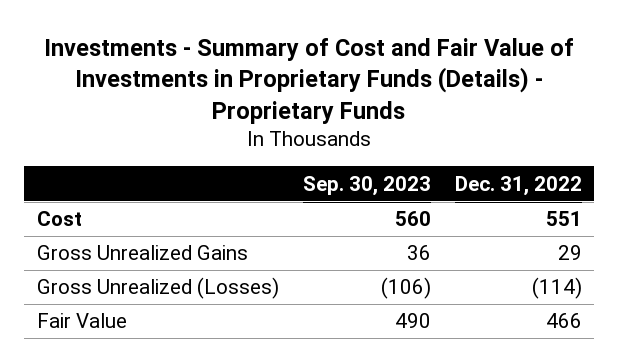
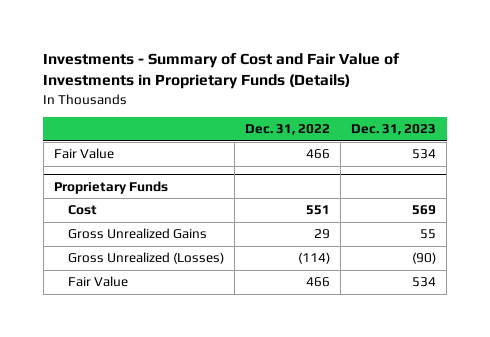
[44,37,575,124] Investments - Summary of Cost and Fair Value of Investments in Proprietary Funds (Details) - Proprietary Funds -> [43,53,401,90] Investments - Summary of Cost and Fair Value of Investments in Proprietary Funds (Details)
[302,175,431,196] Sep. 30, 2023 -> none
none -> [351,124,437,136] Dec. 31, 2023
none -> [53,148,114,160] Fair Value
none -> [53,180,168,194] Proprietary Funds

